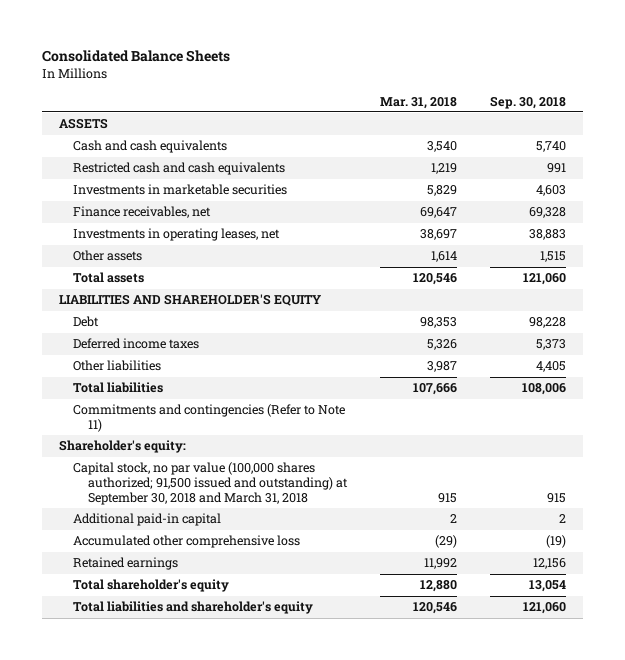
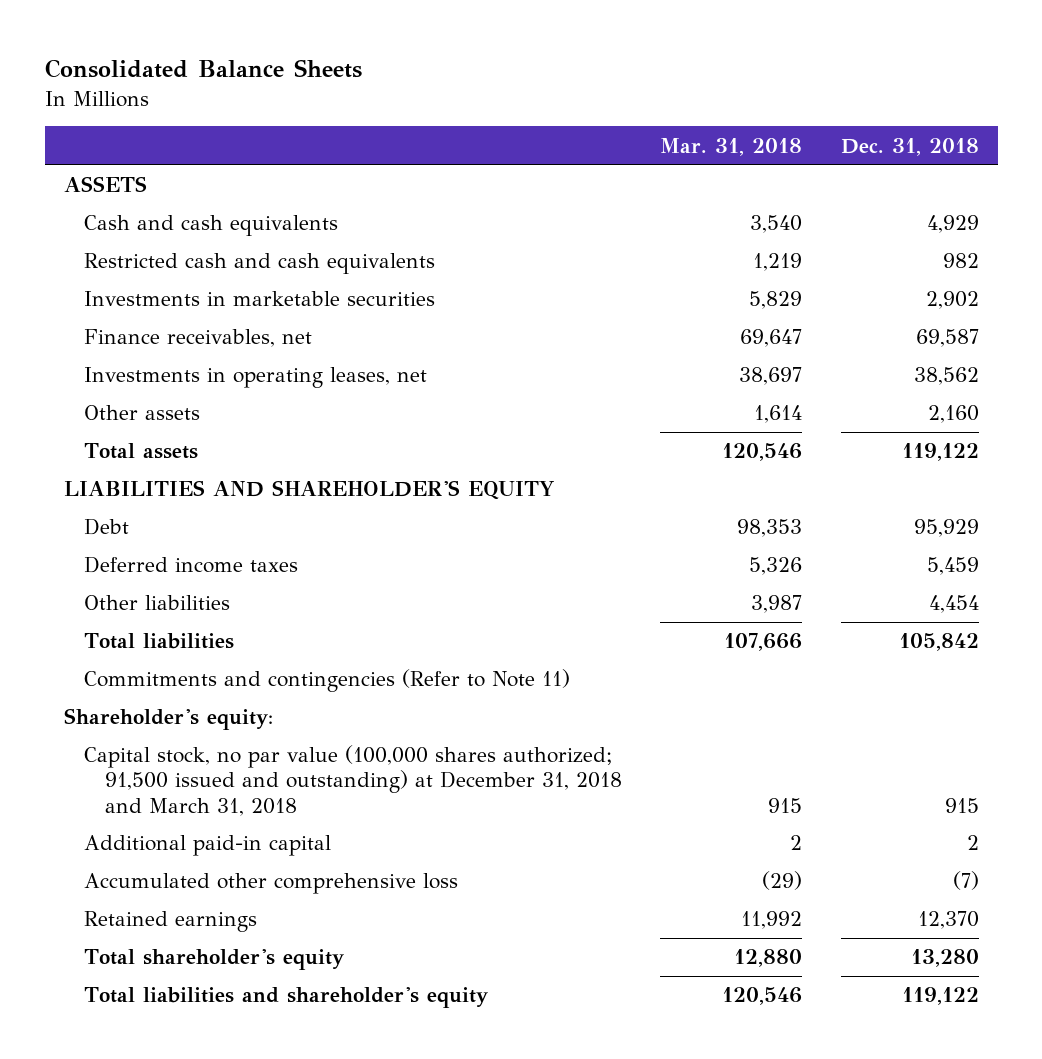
[490,95,567,109] Sep. 30, 2018 -> none
none -> [840,137,979,156] Dec. 31, 2018
[73,462,348,506] Capital stock, no par value (100,000 shares authorized; 91,500 issued and outstanding) at September 30, 2018 and March 31, 2018 -> [84,745,623,816] Capital stock, no par value (100,000 shares authorized; 91,500 issued and outstanding) at December 31, 2018 and March 31, 2018

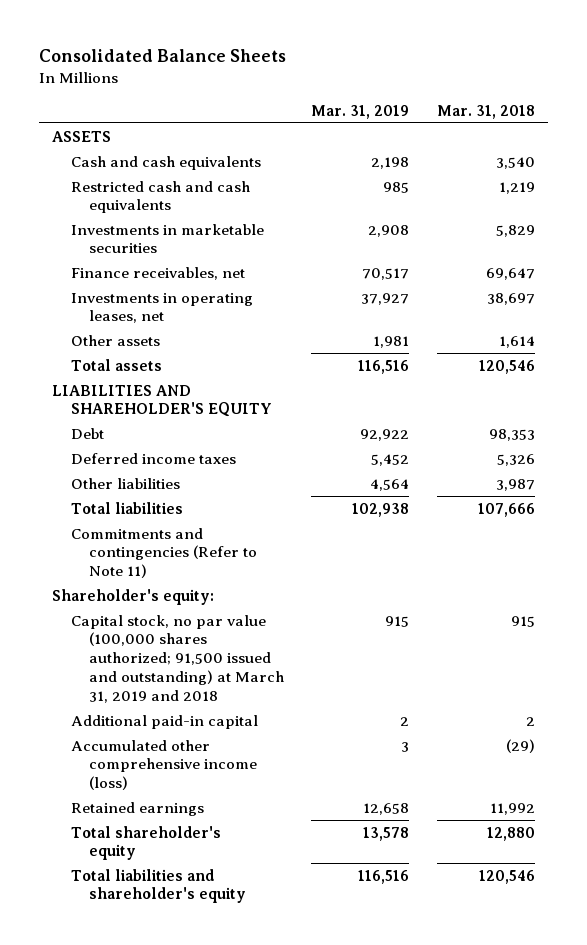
[840,137,979,156] Dec. 31, 2018 -> none
none -> [311,104,410,119] Mar. 31, 2019
[84,745,623,816] Capital stock, no par value (100,000 shares authorized; 91,500 issued and outstanding) at December 31, 2018 and March 31, 2018 -> [70,614,284,703] Capital stock, no par value (100,000 shares authorized; 91,500 issued and outstanding) at March 31, 2019 and 2018
[84,873,459,895] Accumulated other comprehensive loss -> [70,739,257,791] Accumulated other comprehensive income (loss)

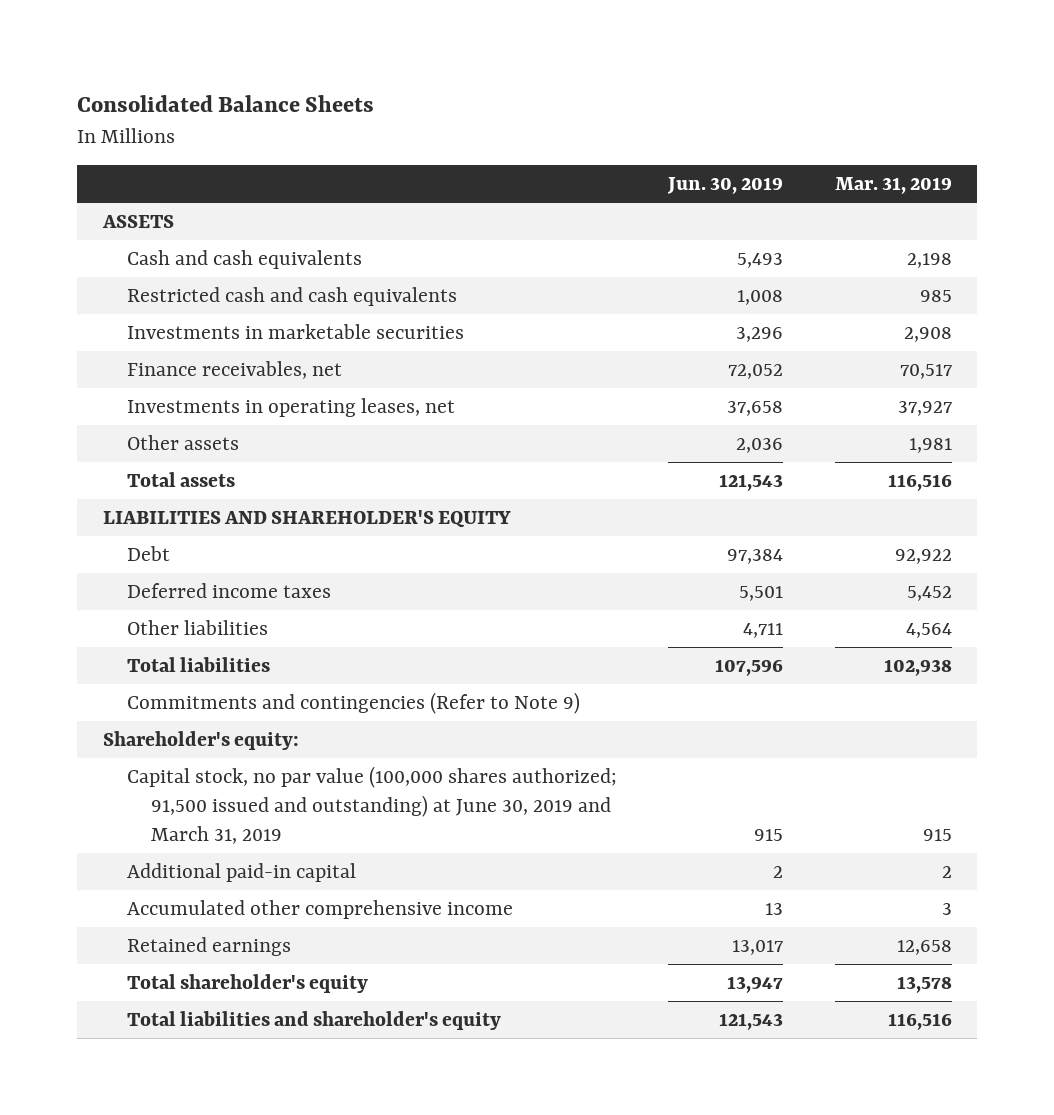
[436,104,535,119] Mar. 31, 2018 -> none
none -> [667,177,784,195] Jun. 30, 2019
[70,527,257,579] Commitments and contingencies (Refer to Note 11) -> [127,691,581,714] Commitments and contingencies (Refer to Note 9)
[70,614,284,703] Capital stock, no par value (100,000 shares authorized; 91,500 issued and outstanding) at March 31, 2019 and 2018 -> [127,765,618,845] Capital stock, no par value (100,000 shares authorized; 91,500 issued and outstanding) at June 30, 2019 and March 31, 2019
[70,739,257,791] Accumulated other comprehensive income (loss) -> [127,899,514,919] Accumulated other comprehensive income

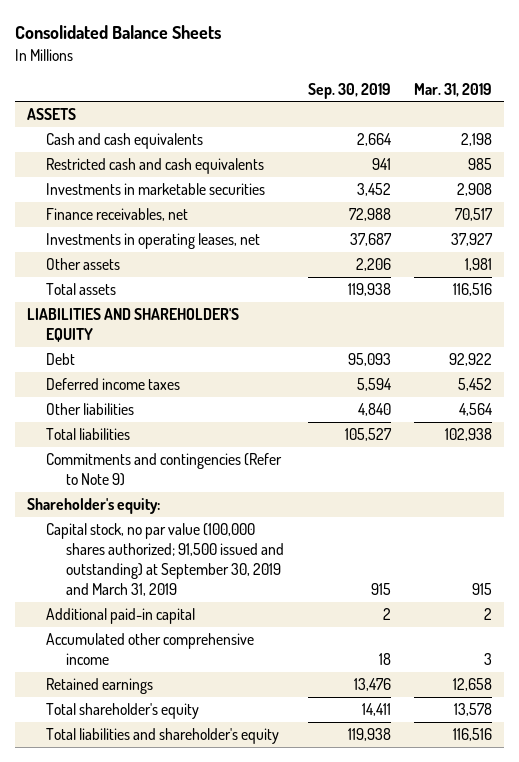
[667,177,784,195] Jun. 30, 2019 -> none
none -> [307,82,391,99] Sep. 30, 2019
[127,765,618,845] Capital stock, no par value (100,000 shares authorized; 91,500 issued and outstanding) at June 30, 2019 and March 31, 2019 -> [46,523,285,597] Capital stock, no par value (100,000 shares authorized; 91,500 issued and outstanding) at September 30, 2019 and March 31, 2019

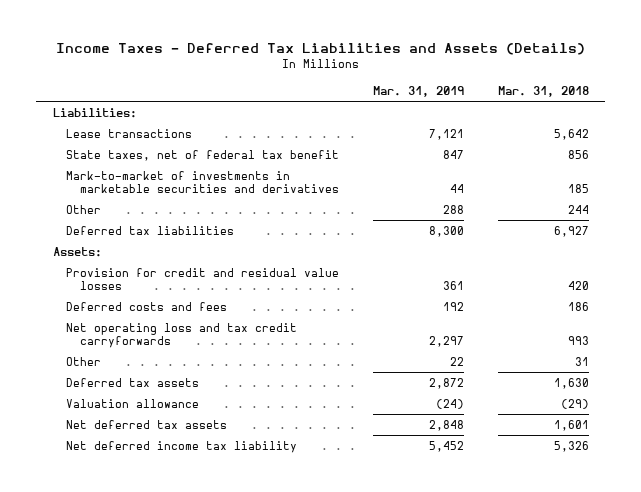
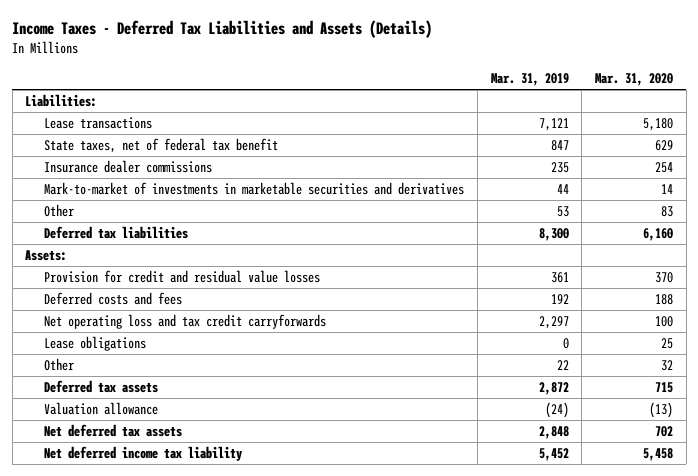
[497,85,589,97] Mar. 31, 2018 -> none
none -> [595,73,674,87] Mar. 31, 2020
none -> [43,159,212,173] Insurance dealer commissions
[442,204,464,214] 288 -> [556,205,569,217] 53
none -> [43,335,146,351] Lease obligations

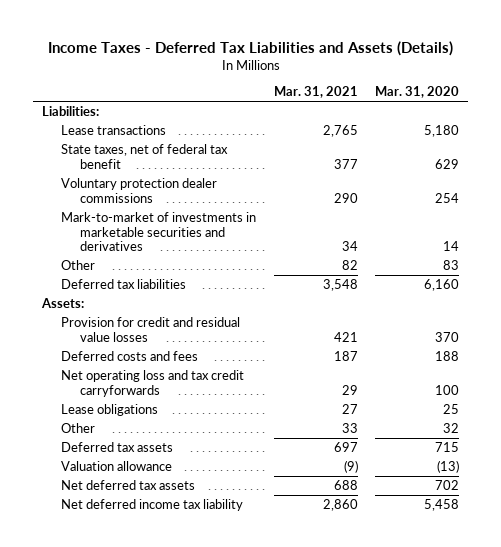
[490,73,569,87] Mar. 31, 2019 -> none
none -> [273,86,358,99] Mar. 31, 2021
[43,159,212,173] Insurance dealer commissions -> [60,178,217,203] Voluntary protection dealer commissions

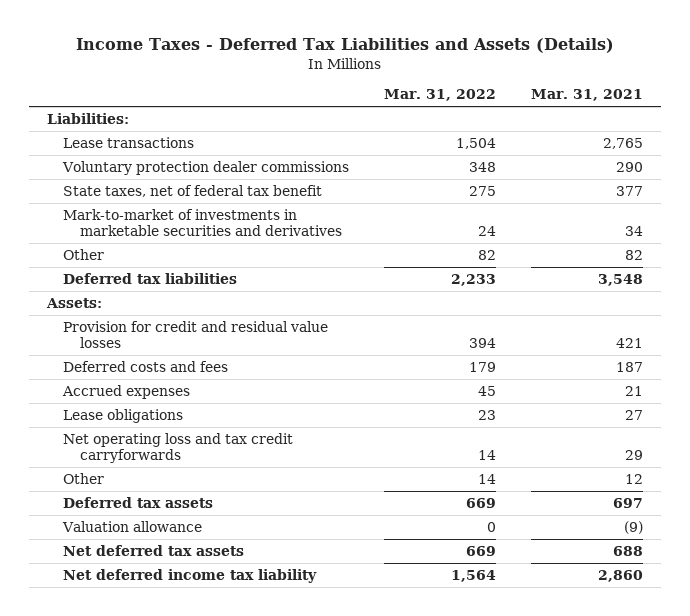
[375,86,460,99] Mar. 31, 2020 -> none
none -> [384,89,497,102] Mar. 31, 2022
[60,144,228,169] State taxes, net of federal tax benefit -> [63,184,323,197] State taxes, net of federal tax benefit
none -> [62,384,191,399] Accrued expenses
[60,370,244,397] Net operating loss and tax credit carryforwards -> [63,432,294,464] Net operating loss and tax credit carryforwards
[341,423,358,434] 33 -> [625,473,644,484] 12

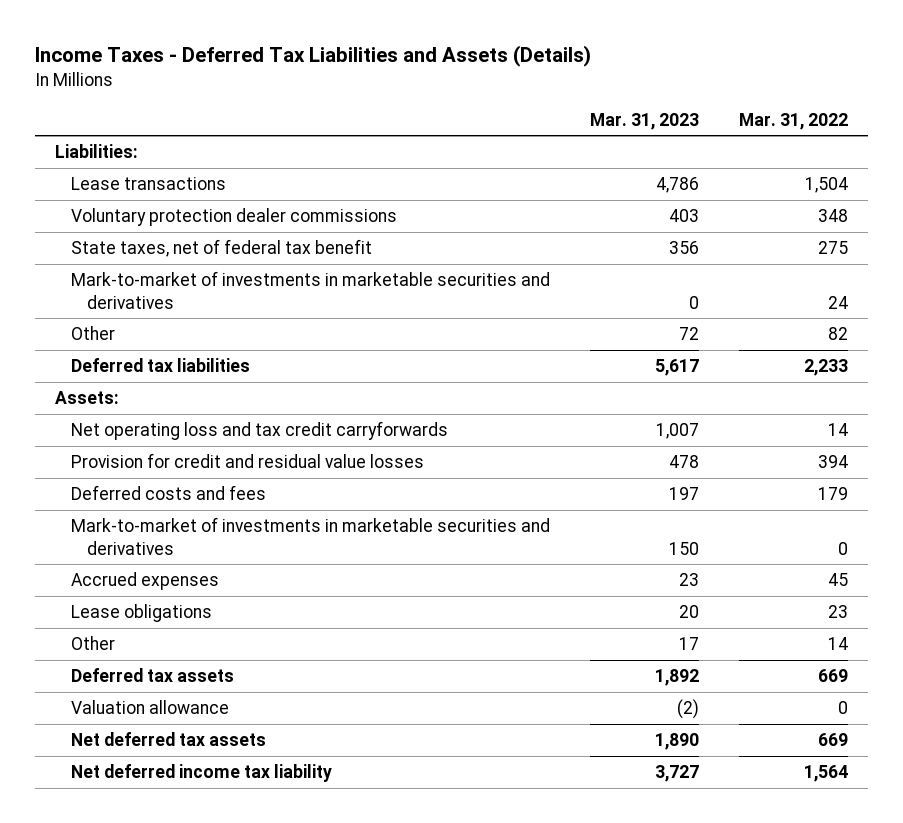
[531,89,644,102] Mar. 31, 2021 -> none
none -> [590,112,700,130] Mar. 31, 2023
[63,432,294,464] Net operating loss and tax credit carryforwards -> [71,421,449,441] Net operating loss and tax credit carryforwards
none -> [71,517,551,555] Mark-to-market of investments in marketable securities and derivatives

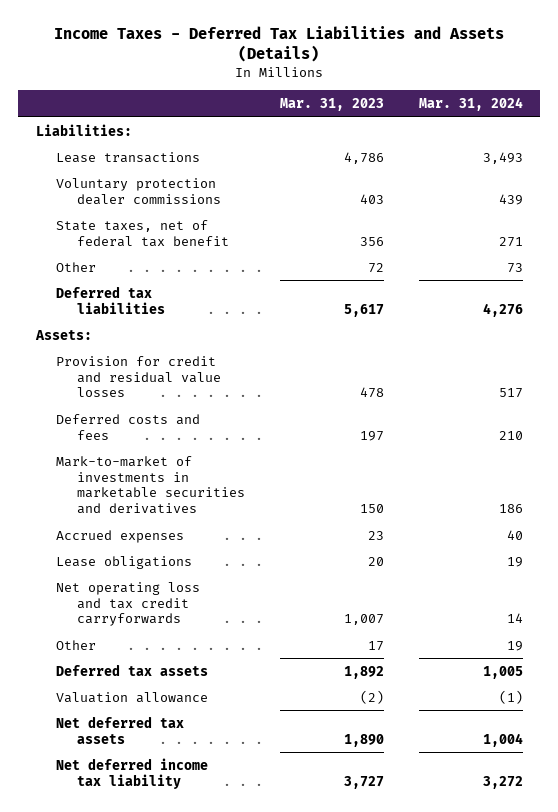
[739,112,849,130] Mar. 31, 2022 -> none
none -> [418,97,523,112] Mar. 31, 2024
[71,271,551,309] Mark-to-market of investments in marketable securities and derivatives -> none
[71,421,449,441] Net operating loss and tax credit carryforwards -> [56,581,201,627] Net operating loss and tax credit carryforwards

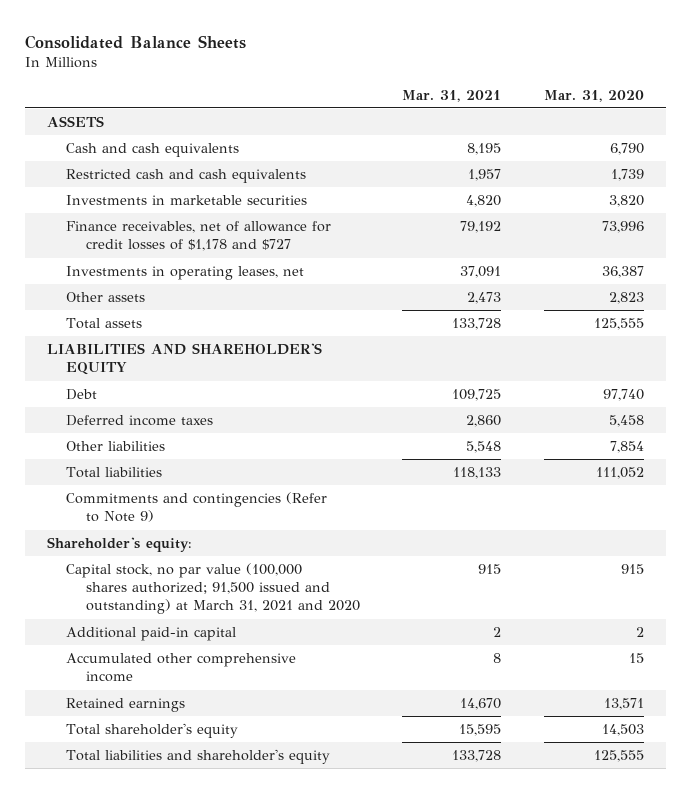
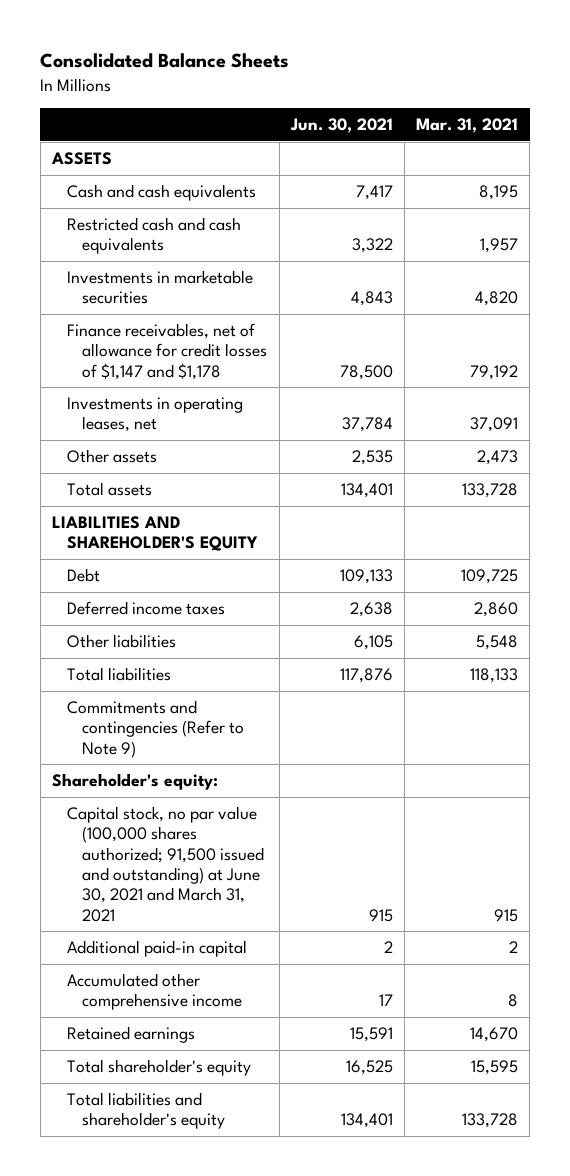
[544,89,645,102] Mar. 31, 2020 -> none
none -> [289,118,393,134] Jun. 30, 2021
[66,221,332,252] Finance receivables, net of allowance for credit losses of $1,178 and $727 -> [67,323,268,380] Finance receivables, net of allowance for credit losses of $1,147 and $1,178
[66,563,360,615] Capital stock, no par value (100,000 shares authorized; 91,500 issued and outstanding) at March 31, 2021 and 2020 -> [67,806,265,922] Capital stock, no par value (100,000 shares authorized; 91,500 issued and outstanding) at June 30, 2021 and March 31, 2021

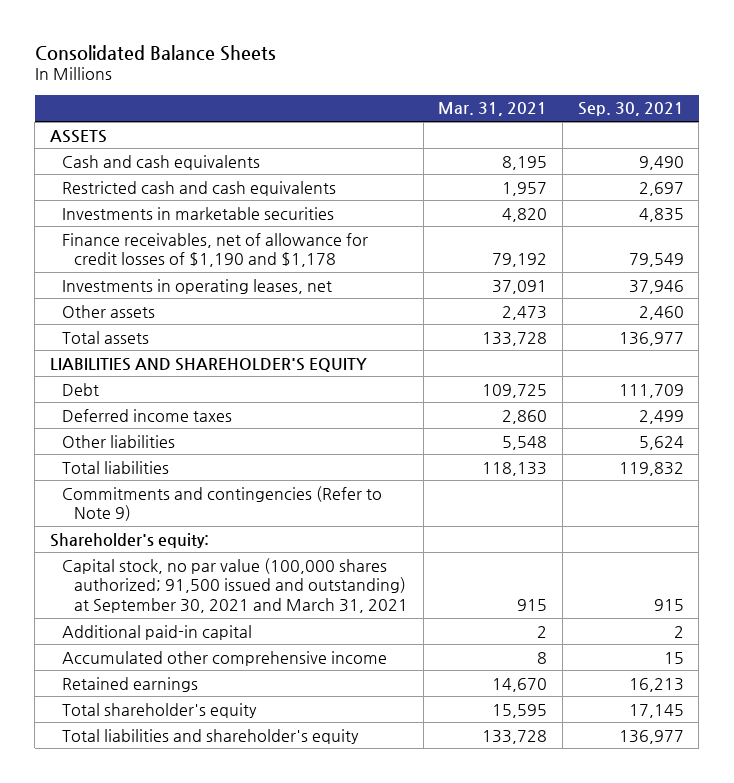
[289,118,393,134] Jun. 30, 2021 -> none
none -> [577,102,684,117] Sep. 30, 2021
[67,323,268,380] Finance receivables, net of allowance for credit losses of $1,147 and $1,178 -> [62,232,369,268] Finance receivables, net of allowance for credit losses of $1,190 and $1,178
[67,806,265,922] Capital stock, no par value (100,000 shares authorized; 91,500 issued and outstanding) at June 30, 2021 and March 31, 2021 -> [62,557,409,613] Capital stock, no par value (100,000 shares authorized; 91,500 issued and outstanding) at September 30, 2021 and March 31, 2021

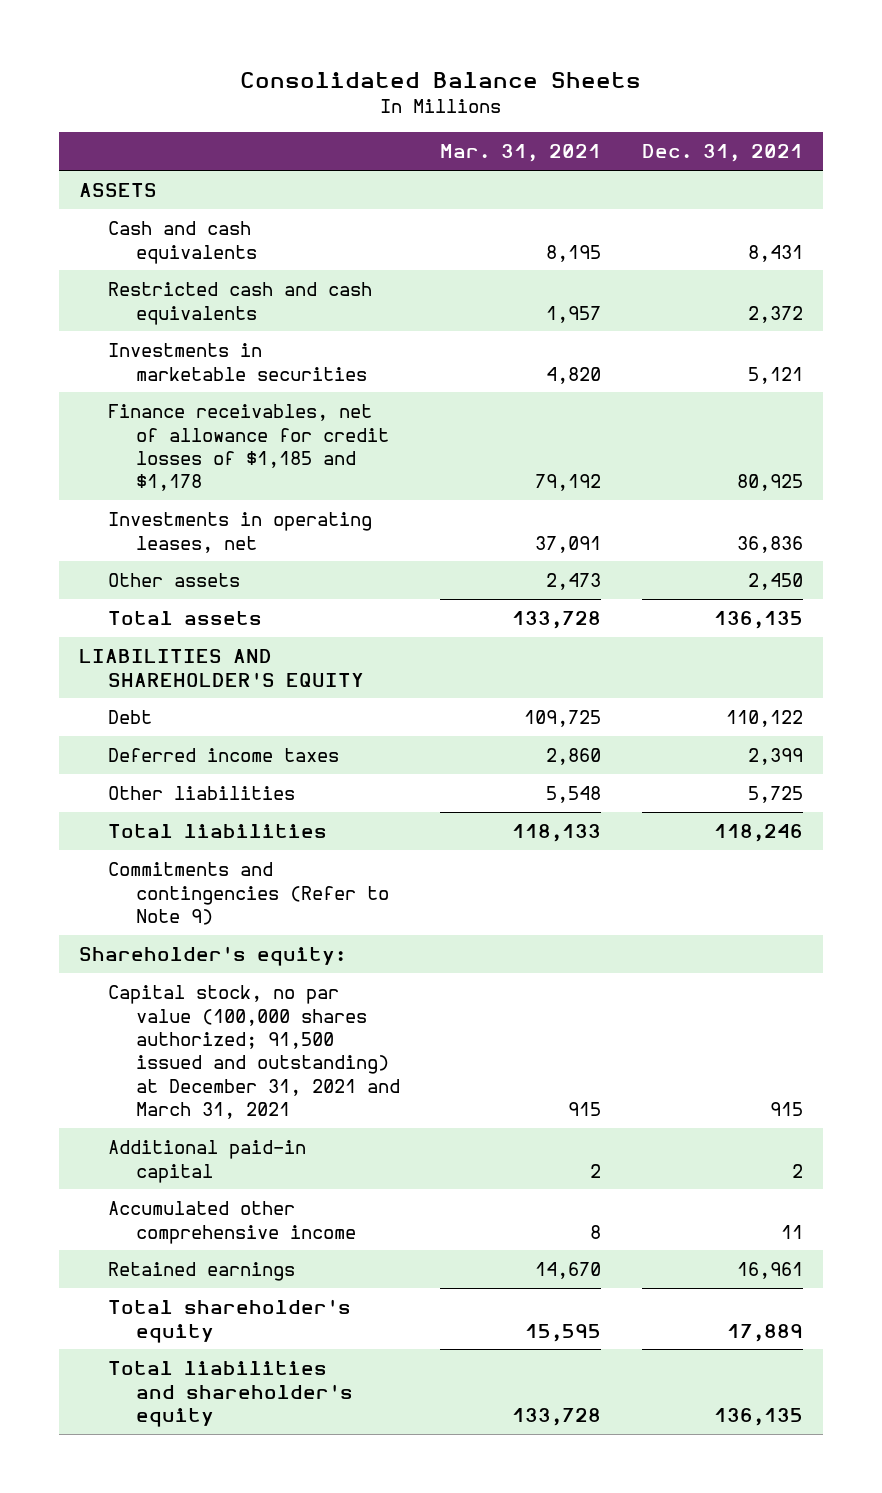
[577,102,684,117] Sep. 30, 2021 -> none
none -> [641,144,803,163] Dec. 31, 2021
[62,232,369,268] Finance receivables, net of allowance for credit losses of $1,190 and $1,178 -> [107,404,389,492] Finance receivables, net of allowance for credit losses of $1,185 and $1,178
[62,557,409,613] Capital stock, no par value (100,000 shares authorized; 91,500 issued and outstanding) at September 30, 2021 and March 31, 2021 -> [107,985,400,1120] Capital stock, no par value (100,000 shares authorized; 91,500 issued and outstanding) at December 31, 2021 and March 31, 2021

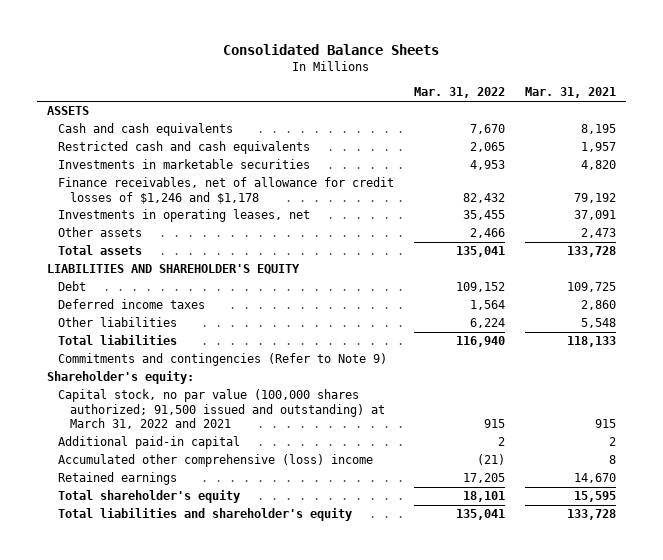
[641,144,803,163] Dec. 31, 2021 -> none
none -> [414,87,506,99] Mar. 31, 2022
[107,404,389,492] Finance receivables, net of allowance for credit losses of $1,185 and $1,178 -> [58,177,395,204] Finance receivables, net of allowance for credit losses of $1,246 and $1,178
[107,985,400,1120] Capital stock, no par value (100,000 shares authorized; 91,500 issued and outstanding) at December 31, 2021 and March 31, 2021 -> [58,389,385,429] Capital stock, no par value (100,000 shares authorized; 91,500 issued and outstanding) at March 31, 2022 and 2021
[107,1201,356,1244] Accumulated other comprehensive income -> [58,454,374,468] Accumulated other comprehensive (loss) income

